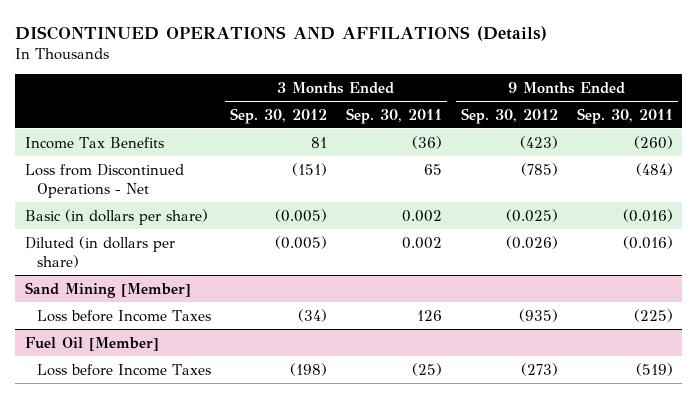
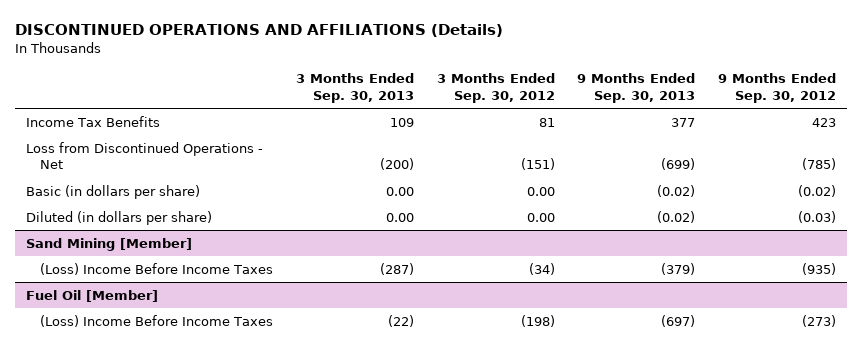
[15,25,548,41] DISCONTINUED OPERATIONS AND AFFILATIONS (Details) -> [15,24,504,38] DISCONTINUED OPERATIONS AND AFFILIATIONS (Details)
[345,107,442,124] Sep. 30, 2011 -> none
[576,107,673,124] Sep. 30, 2011 -> none
none -> [296,73,415,103] 3 Months Ended Sep. 30, 2013
none -> [577,73,696,103] 9 Months Ended Sep. 30, 2013
[519,135,558,149] (423) -> [811,117,836,127] 423
[274,208,327,222] (0.005) -> [526,186,555,196] 0.00
[505,208,558,222] (0.025) -> [797,184,836,197] (0.02)
[274,235,327,249] (0.005) -> [526,212,555,222] 0.00
[505,235,558,249] (0.026) -> [797,210,836,223] (0.03)
[37,309,212,322] Loss before Income Taxes -> [40,262,274,275] (Loss) Income Before Income Taxes
[37,363,212,376] Loss before Income Taxes -> [40,314,274,327] (Loss) Income Before Income Taxes

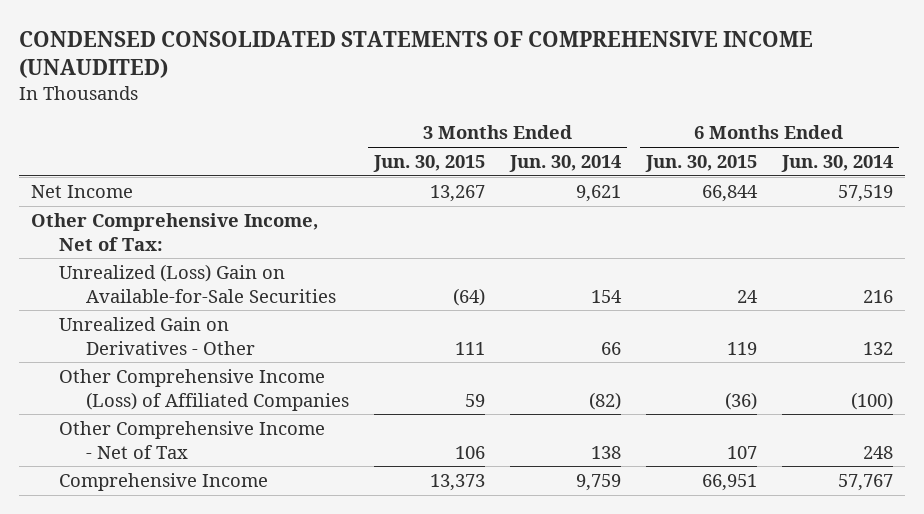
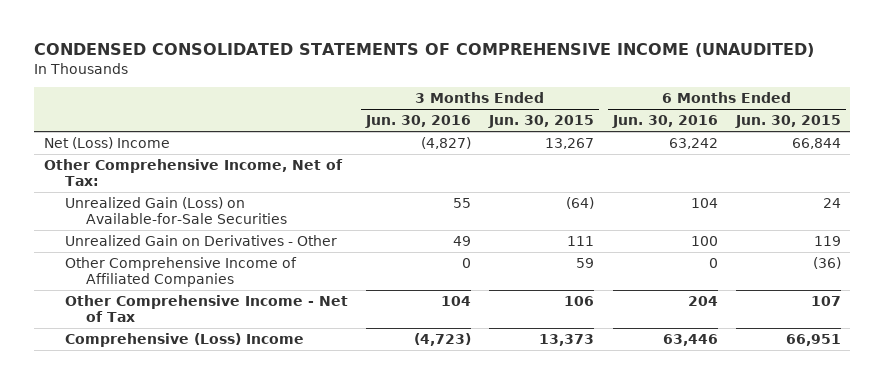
[509,155,622,173] Jun. 30, 2014 -> none
[780,155,893,173] Jun. 30, 2014 -> none
none -> [364,115,471,129] Jun. 30, 2016
none -> [611,115,718,129] Jun. 30, 2016
[31,184,134,198] Net Income -> [43,136,170,149] Net (Loss) Income
[58,263,337,303] Unrealized (Loss) Gain on Available-for-Sale Securities -> [64,196,287,225] Unrealized Gain (Loss) on Available-for-Sale Securities
[58,368,350,411] Other Comprehensive Income (Loss) of Affiliated Companies -> [64,256,297,288] Other Comprehensive Income of Affiliated Companies
[58,472,268,491] Comprehensive Income -> [64,332,304,347] Comprehensive (Loss) Income

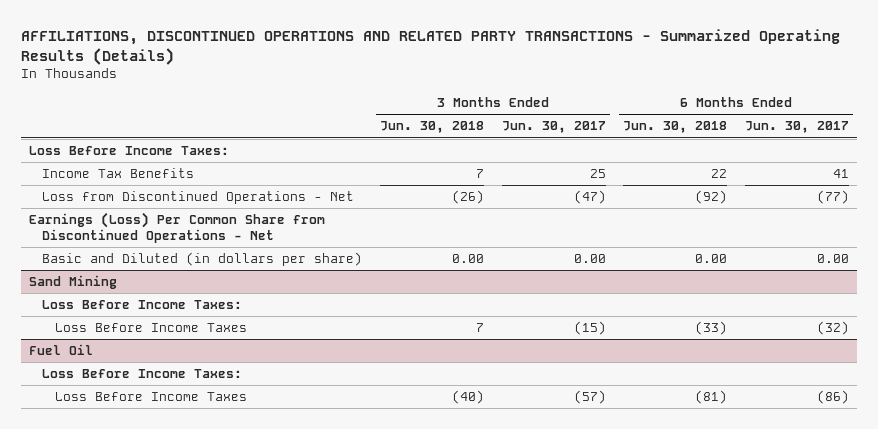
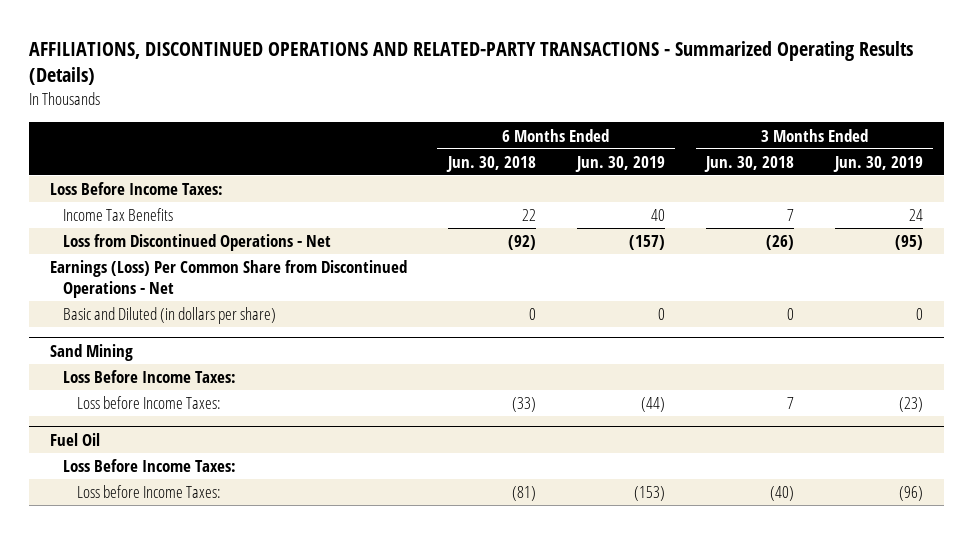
[20,28,840,65] AFFILIATIONS, DISCONTINUED OPERATIONS AND RELATED PARTY TRANSACTIONS - Summarized Operating Results (Details) -> [29,40,914,86] AFFILIATIONS, DISCONTINUED OPERATIONS AND RELATED-PARTY TRANSACTIONS - Summarized Operating Results (Details)
[501,121,606,134] Jun. 30, 2017 -> none
[744,121,849,134] Jun. 30, 2017 -> none
none -> [574,155,665,172] Jun. 30, 2019
none -> [833,155,924,172] Jun. 30, 2019
[451,254,484,264] 0.00 -> [786,308,794,321] 0
[695,254,728,264] 0.00 -> [528,308,536,321] 0
[55,323,248,333] Loss Before Income Taxes -> [77,396,222,410] Loss before Income Taxes:
[55,392,248,402] Loss Before Income Taxes -> [77,485,222,499] Loss before Income Taxes:

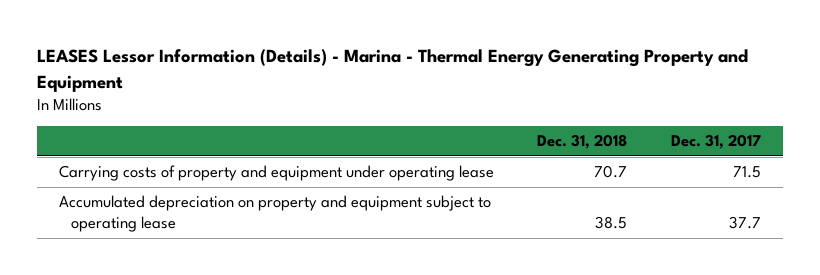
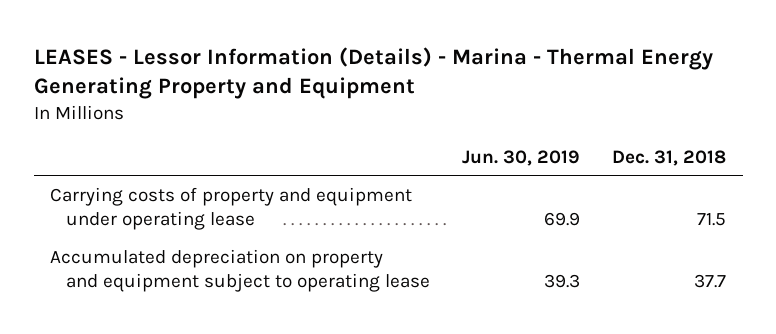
[37,49,749,92] LEASES Lessor Information (Details) - Marina - Thermal Energy Generating Property and Equipment -> [33,46,713,100] LEASES - Lessor Information (Details) - Marina - Thermal Energy Generating Property and Equipment
[670,134,761,150] Dec. 31, 2017 -> none
none -> [462,149,581,166] Jun. 30, 2019
[594,165,628,179] 70.7 -> [697,213,727,227] 71.5
[595,216,628,230] 38.5 -> [694,274,727,289] 37.7

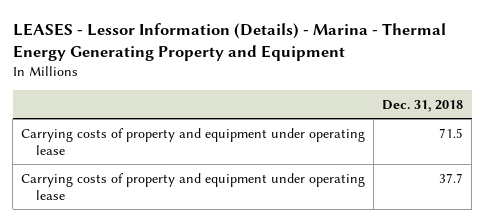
[462,149,581,166] Jun. 30, 2019 -> none
[49,248,431,293] Accumulated depreciation on property and equipment subject to operating lease -> [21,172,366,200] Carrying costs of property and equipment under operating lease

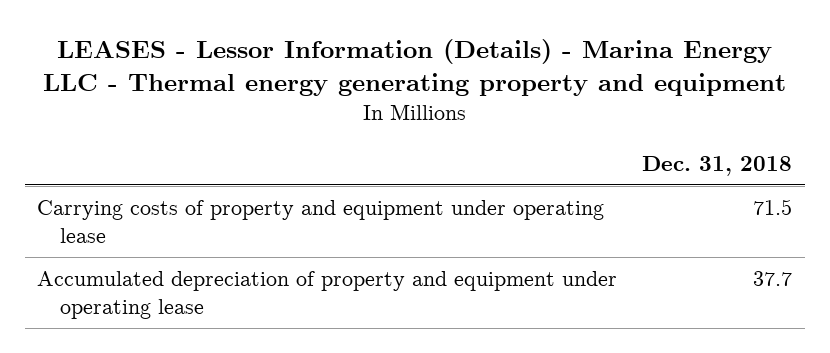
[12,22,446,61] LEASES - Lessor Information (Details) - Marina - Thermal Energy Generating Property and Equipment -> [42,39,786,97] LEASES - Lessor Information (Details) - Marina Energy LLC - Thermal energy generating property and equipment
[21,172,366,200] Carrying costs of property and equipment under operating lease -> [37,271,618,319] Accumulated depreciation of property and equipment under operating lease

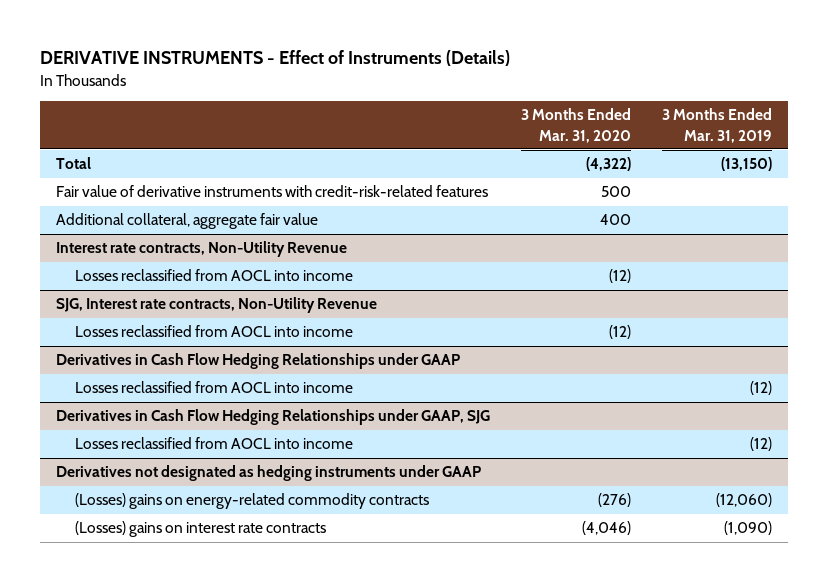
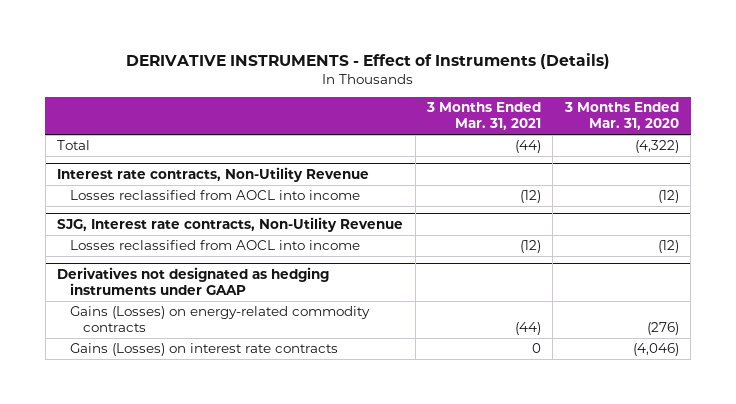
[662,108,773,143] 3 Months Ended Mar. 31, 2019 -> none
none -> [425,102,541,131] 3 Months Ended Mar. 31, 2021
[55,185,488,198] Fair value of derivative instruments with credit-risk-related features -> none
[55,213,318,230] Additional collateral, aggregate fair value -> none
[55,353,460,370] Derivatives in Cash Flow Hedging Relationships under GAAP -> none
[75,381,354,394] Losses reclassified from AOCL into income -> none
[55,409,490,426] Derivatives in Cash Flow Hedging Relationships under GAAP, SJG -> none
[75,437,354,450] Losses reclassified from AOCL into income -> none
[75,493,430,510] (Losses) gains on energy-related commodity contracts -> [70,306,371,332] Gains (Losses) on energy-related commodity contracts
[75,521,327,538] (Losses) gains on interest rate contracts -> [70,343,339,357] Gains (Losses) on interest rate contracts

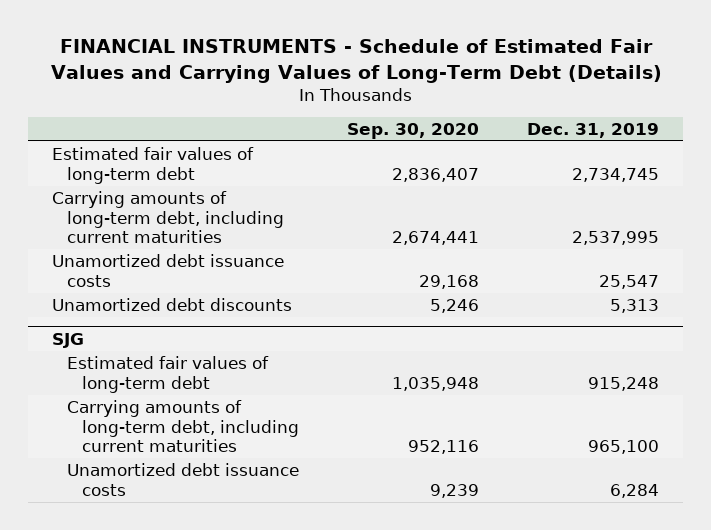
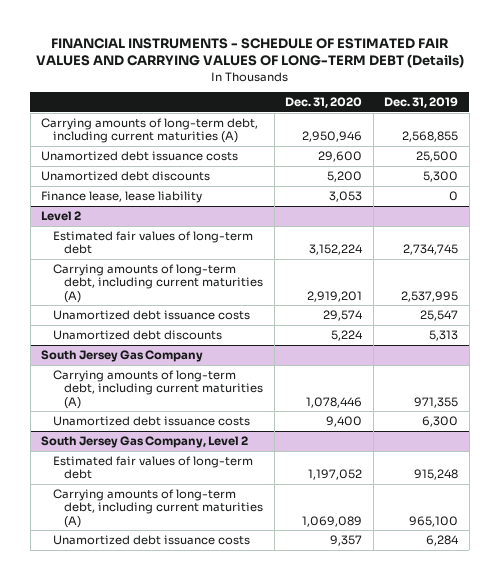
[50,39,662,83] FINANCIAL INSTRUMENTS - Schedule of Estimated Fair Values and Carrying Values of Long-Term Debt (Details) -> [35,37,464,69] FINANCIAL INSTRUMENTS - SCHEDULE OF ESTIMATED FAIR VALUES AND CARRYING VALUES OF LONG-TERM DEBT (Details)
[347,122,480,139] Sep. 30, 2020 -> none
none -> [285,97,363,109] Dec. 31, 2020
none -> [41,118,259,144] Carrying amounts of long-term debt, including current maturities (A)
none -> [41,151,239,162] Unamortized debt issuance costs
none -> [41,171,211,182] Unamortized debt discounts
none -> [41,191,203,204] Finance lease, lease liability
none -> [41,211,82,222] Level 2
[52,190,284,244] Carrying amounts of long-term debt, including current maturities -> [52,264,264,303] Carrying amounts of long-term debt, including current maturities (A)
[52,332,85,348] SJG -> [41,350,204,363] South Jersey Gas Company
none -> [52,370,264,409] Carrying amounts of long-term debt, including current maturities (A)
none -> [52,416,250,427] Unamortized debt issuance costs
none -> [41,436,249,449] South Jersey Gas Company, Level 2
[66,399,299,453] Carrying amounts of long-term debt, including current maturities -> [52,489,264,528] Carrying amounts of long-term debt, including current maturities (A)

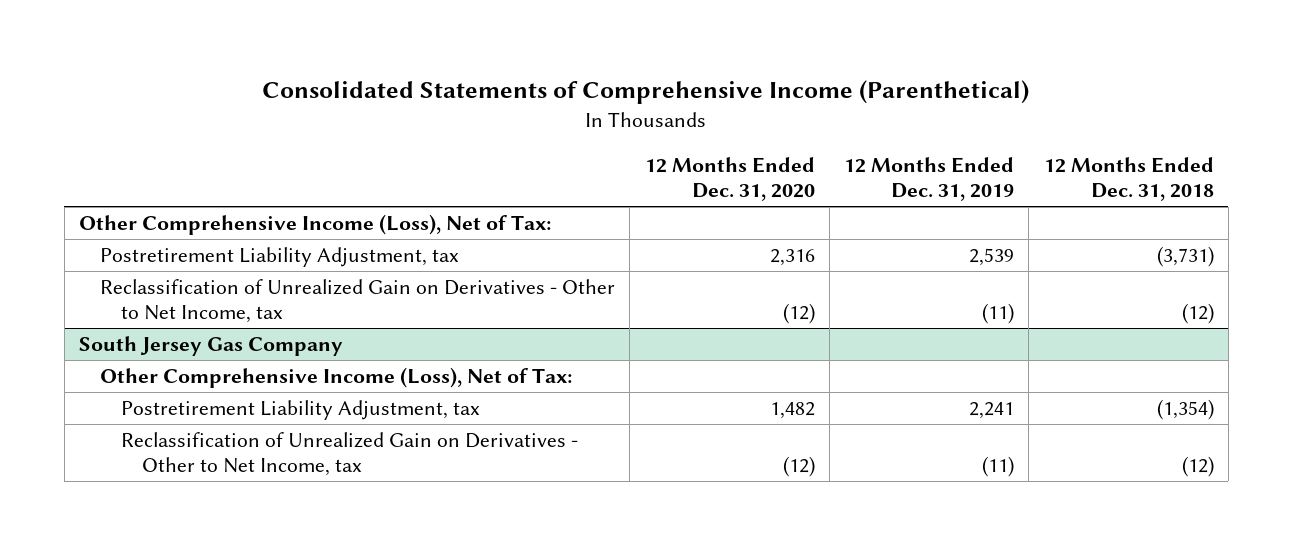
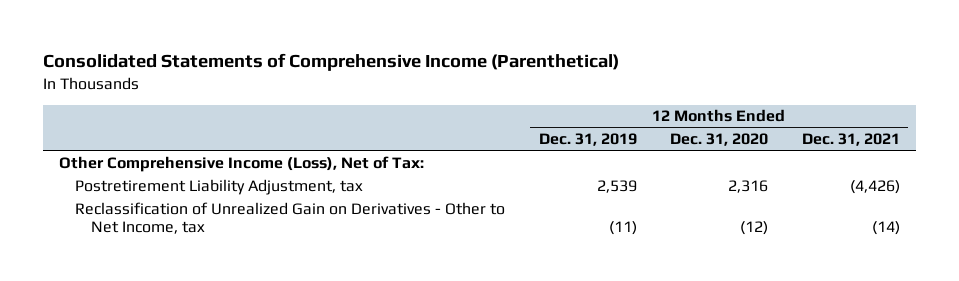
[1043,156,1214,202] 12 Months Ended Dec. 31, 2018 -> none
none -> [801,132,900,146] Dec. 31, 2021
[79,336,344,357] South Jersey Gas Company -> none
[100,367,573,389] Other Comprehensive Income (Loss), Net of Tax: -> none
[120,400,480,421] Postretirement Liability Adjustment, tax -> none
[120,432,578,477] Reclassification of Unrealized Gain on Derivatives - Other to Net Income, tax -> none

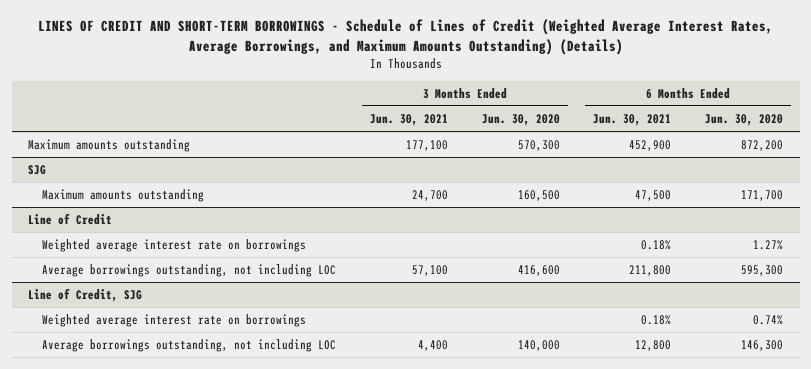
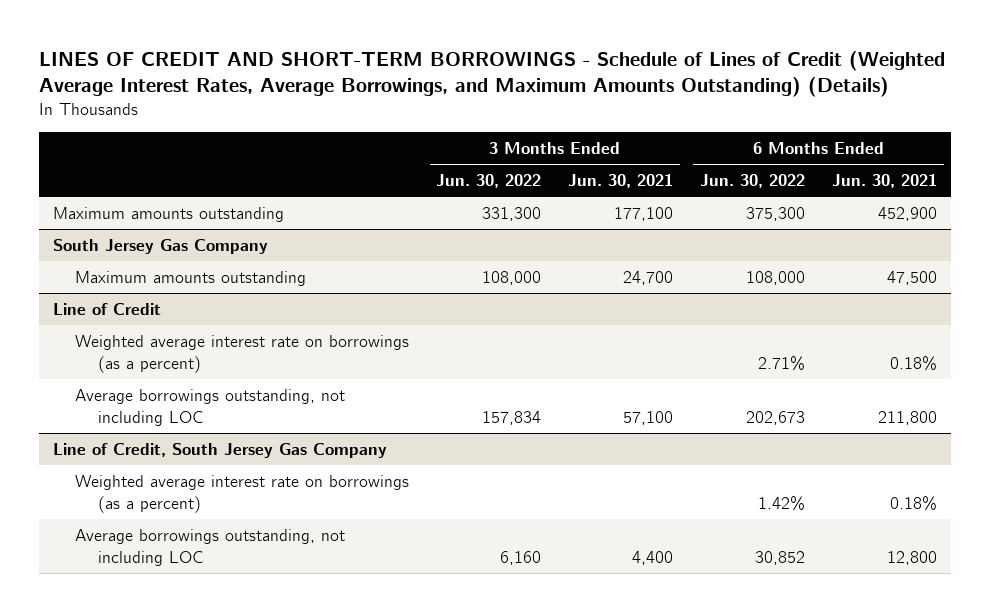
[481,114,560,127] Jun. 30, 2020 -> none
[704,114,783,127] Jun. 30, 2020 -> none
none -> [436,174,542,189] Jun. 30, 2022
none -> [700,174,806,189] Jun. 30, 2022
[28,165,47,176] SJG -> [52,238,268,254] South Jersey Gas Company
[42,239,307,253] Weighted average interest rate on borrowings -> [75,334,410,373] Weighted average interest rate on borrowings (as a percent)
[28,288,143,303] Line of Credit, SJG -> none
none -> [52,442,387,458] Line of Credit, South Jersey Gas Company
[42,314,307,328] Weighted average interest rate on borrowings -> [75,474,410,513] Weighted average interest rate on borrowings (as a percent)

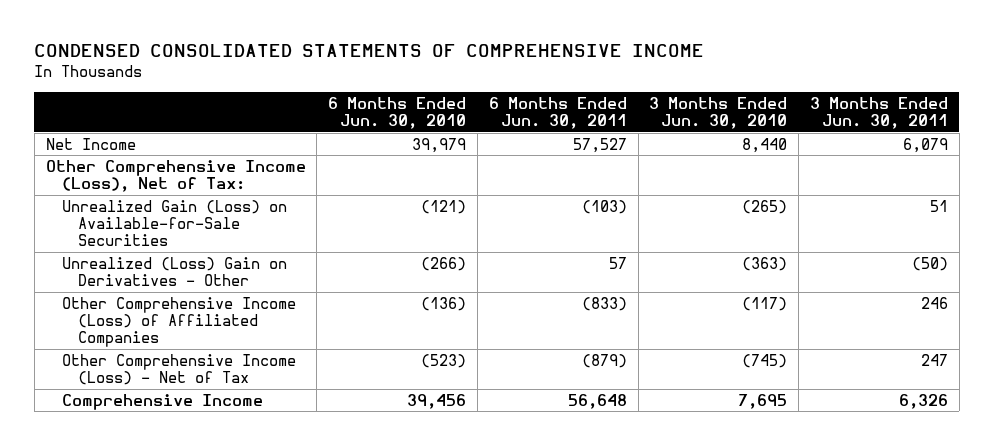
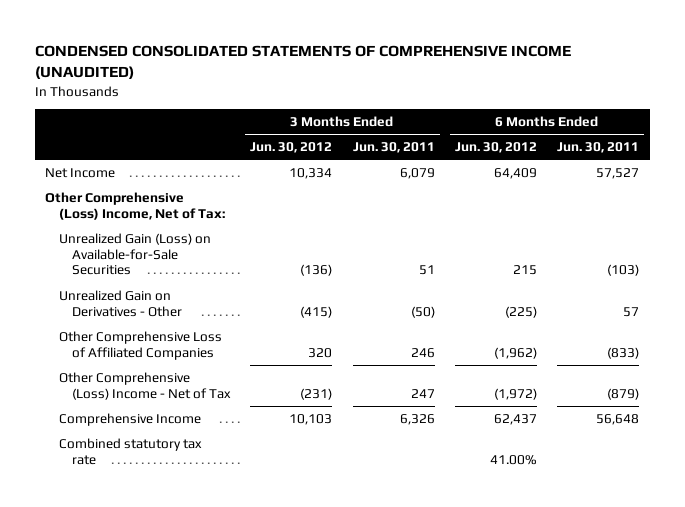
[34,44,705,58] CONDENSED CONSOLIDATED STATEMENTS OF COMPREHENSIVE INCOME -> [35,45,572,80] CONDENSED CONSOLIDATED STATEMENTS OF COMPREHENSIVE INCOME (UNAUDITED)
[328,97,467,130] 6 Months Ended Jun. 30, 2010 -> none
[649,97,788,130] 3 Months Ended Jun. 30, 2010 -> none
none -> [250,142,333,154] Jun. 30, 2012
none -> [454,142,537,154] Jun. 30, 2012
[45,159,306,192] Other Comprehensive Income (Loss), Net of Tax: -> [45,191,225,220] Other Comprehensive (Loss) Income, Net of Tax:
[61,256,287,286] Unrealized (Loss) Gain on Derivatives - Other -> [58,289,182,317] Unrealized Gain on Derivatives - Other
[61,296,296,348] Other Comprehensive Income (Loss) of Affiliated Companies -> [58,330,222,360] Other Comprehensive Loss of Affiliated Companies
[61,353,296,385] Other Comprehensive Income (Loss) - Net of Tax -> [58,371,231,400] Other Comprehensive (Loss) Income - Net of Tax
none -> [58,437,202,465] Combined statutory tax rate

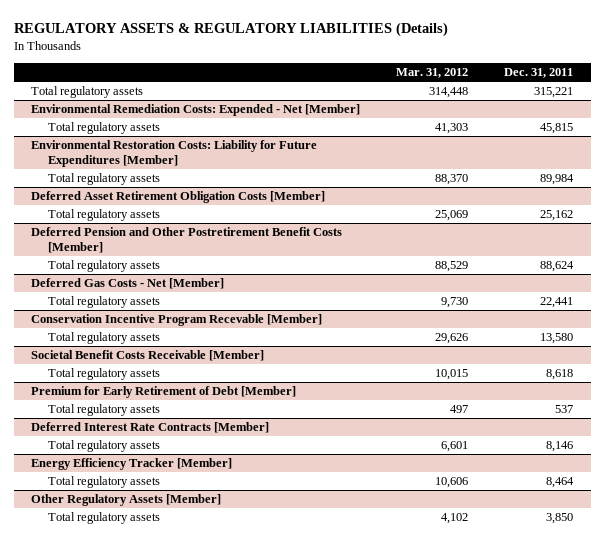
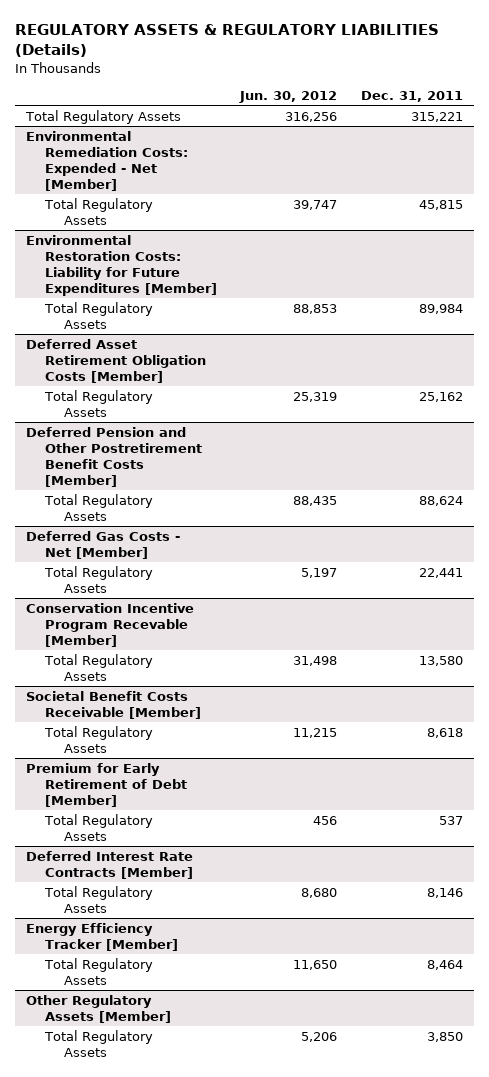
[396,67,469,78] Mar. 31, 2012 -> none
none -> [239,91,338,104] Jun. 30, 2012
[31,86,144,99] Total regulatory assets -> [25,109,182,124] Total Regulatory Assets
[48,122,161,135] Total regulatory assets -> [44,197,154,225] Total Regulatory Assets
[48,173,161,186] Total regulatory assets -> [44,301,154,329] Total Regulatory Assets
[48,209,161,222] Total regulatory assets -> [44,389,154,417] Total Regulatory Assets
[48,260,161,273] Total regulatory assets -> [44,493,154,521] Total Regulatory Assets
[48,296,161,309] Total regulatory assets -> [44,565,154,593] Total Regulatory Assets
[48,332,161,345] Total regulatory assets -> [44,653,154,681] Total Regulatory Assets
[48,368,161,381] Total regulatory assets -> [44,725,154,753] Total Regulatory Assets
[48,404,161,417] Total regulatory assets -> [44,813,154,841] Total Regulatory Assets
[48,440,161,453] Total regulatory assets -> [44,885,154,913] Total Regulatory Assets
[48,476,161,489] Total regulatory assets -> [44,957,154,985] Total Regulatory Assets
[48,512,161,525] Total regulatory assets -> [44,1029,154,1057] Total Regulatory Assets

